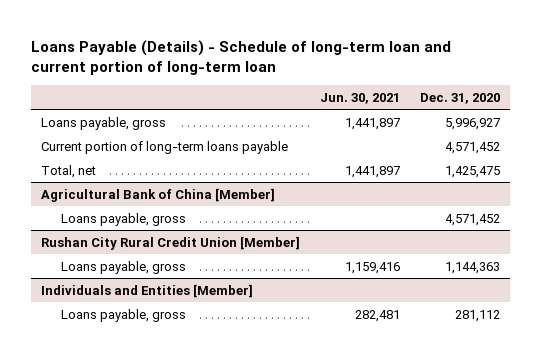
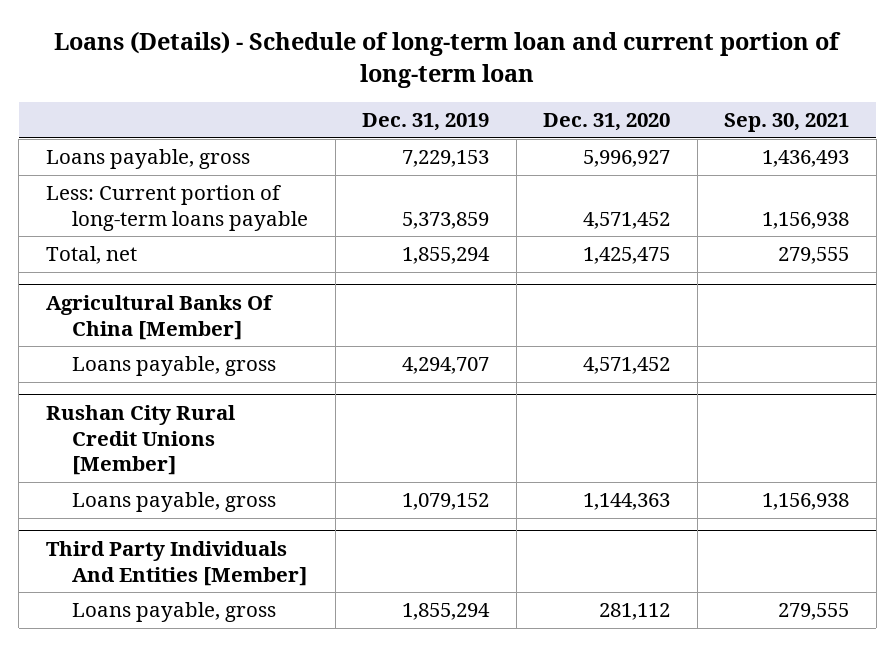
[31,39,452,76] Loans Payable (Details) - Schedule of long-term loan and current portion of long-term loan -> [54,31,842,88] Loans (Details) - Schedule of long-term loan and current portion of long-term loan
[320,93,401,105] Jun. 30, 2021 -> none
none -> [362,113,490,132] Dec. 31, 2019
none -> [724,113,850,133] Sep. 30, 2021
[41,140,289,154] Current portion of long-term loans payable -> [45,185,309,231] Less: Current portion of long-term loans payable
[41,187,276,202] Agricultural Bank of China [Member] -> [45,294,273,340] Agricultural Banks Of China [Member]
[41,235,301,250] Rushan City Rural Credit Union [Member] -> [45,404,235,476] Rushan City Rural Credit Unions [Member]
[41,283,254,298] Individuals and Entities [Member] -> [45,540,308,586] Third Party Individuals And Entities [Member]

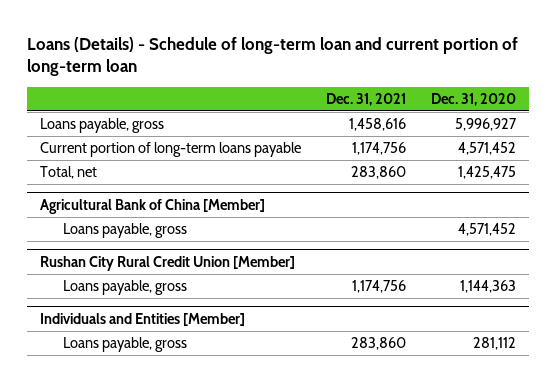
[362,113,490,132] Dec. 31, 2019 -> none
[724,113,850,133] Sep. 30, 2021 -> none
none -> [325,93,406,107] Dec. 31, 2021
[45,185,309,231] Less: Current portion of long-term loans payable -> [39,142,301,158] Current portion of long-term loans payable
[45,294,273,340] Agricultural Banks Of China [Member] -> [39,199,265,215] Agricultural Bank of China [Member]
[45,404,235,476] Rushan City Rural Credit Unions [Member] -> [39,256,295,272] Rushan City Rural Credit Union [Member]
[45,540,308,586] Third Party Individuals And Entities [Member] -> [39,313,245,327] Individuals and Entities [Member]

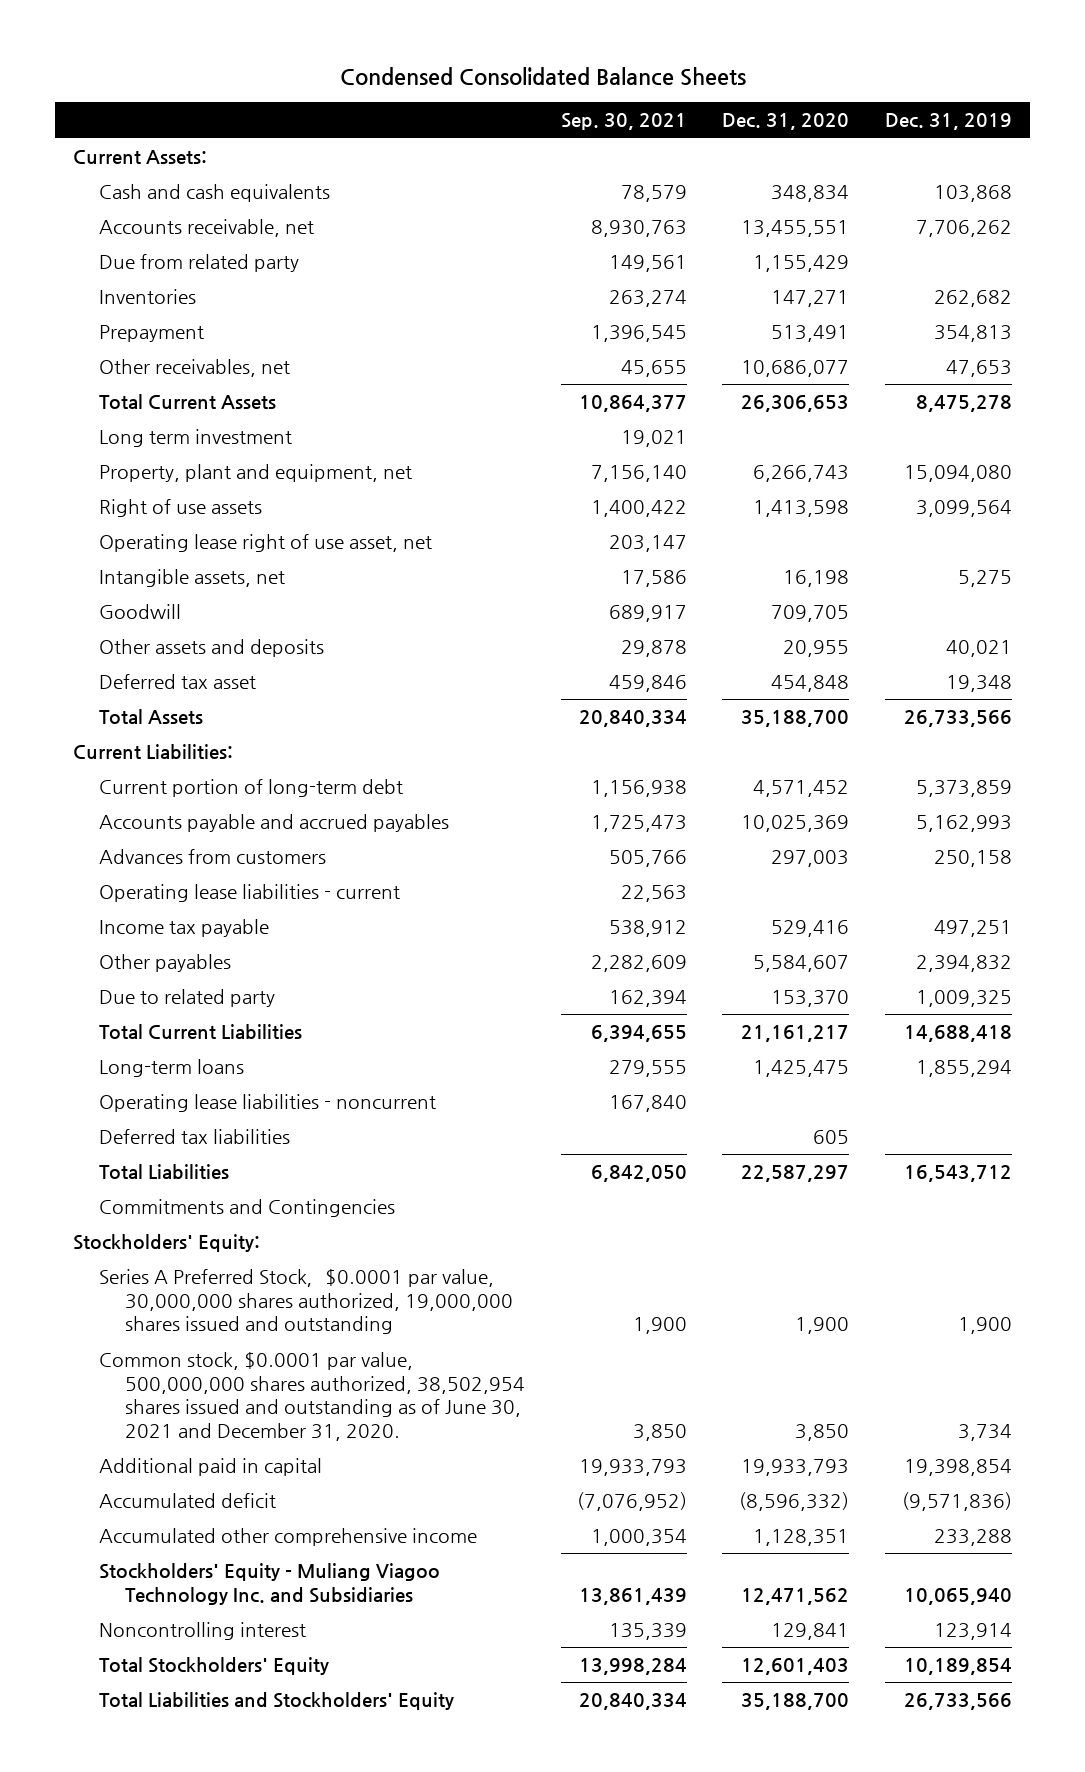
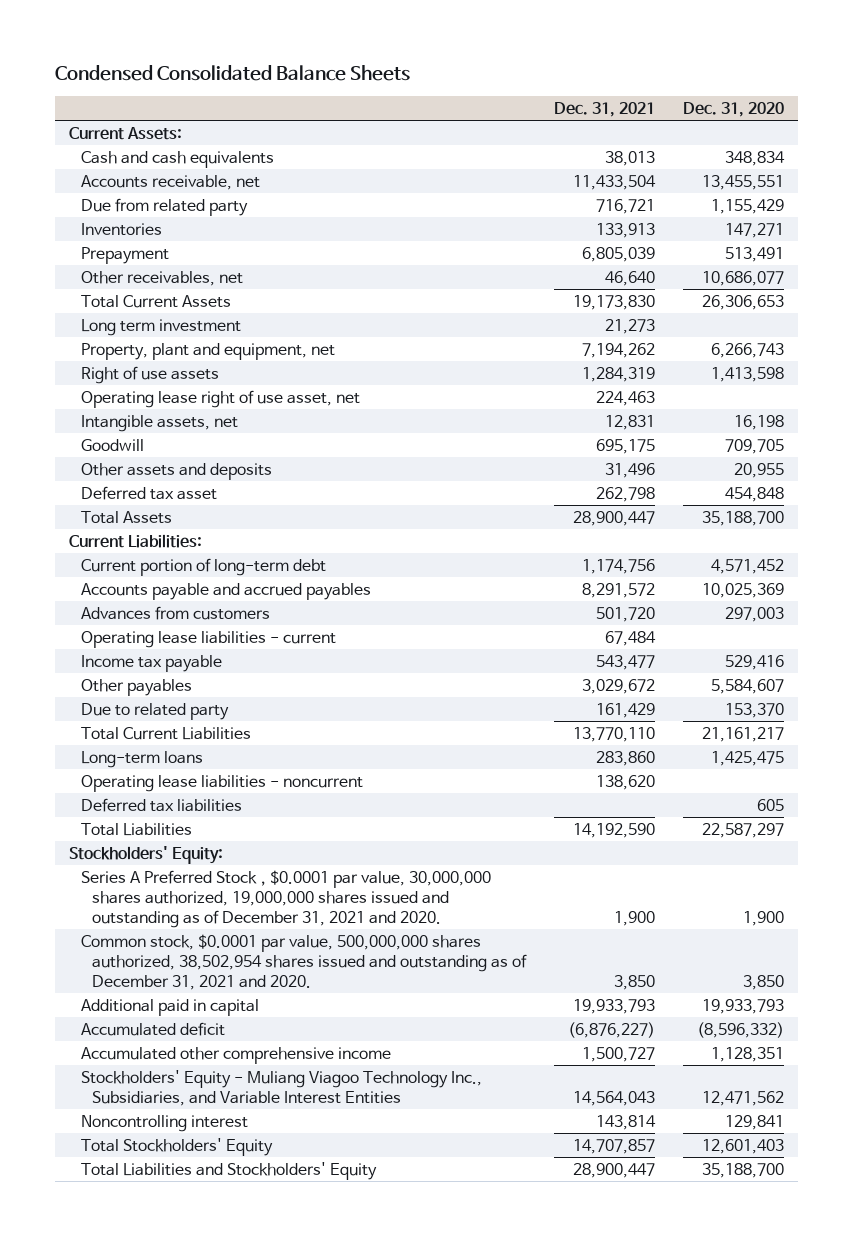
[560,113,687,131] Sep. 30, 2021 -> none
[885,113,1013,131] Dec. 31, 2019 -> none
none -> [554,101,656,117] Dec. 31, 2021
[98,1199,395,1218] Commitments and Contingencies -> none
[98,1269,513,1335] Series A Preferred Stock，$0.0001 par value, 30,000,000 shares authorized, 19,000,000 shares issued and outstanding -> [80,869,491,928] Series A Preferred Stock，$0.0001 par value, 30,000,000 shares authorized, 19,000,000 shares issued and outstanding as of December 31, 2021 and 2020.
[98,1352,525,1441] Common stock, $0.0001 par value, 500,000,000 shares authorized, 38,502,954 shares issued and outstanding as of June 30, 2021 and December 31, 2020. -> [80,933,528,990] Common stock, $0.0001 par value, 500,000,000 shares authorized, 38,502,954 shares issued and outstanding as of December 31, 2021 and 2020.
[98,1563,440,1605] Stockholders' Equity - Muliang Viagoo Technology Inc. and Subsidiaries -> [80,1069,482,1106] Stockholders' Equity - Muliang Viagoo Technology Inc., Subsidiaries, and Variable Interest Entities

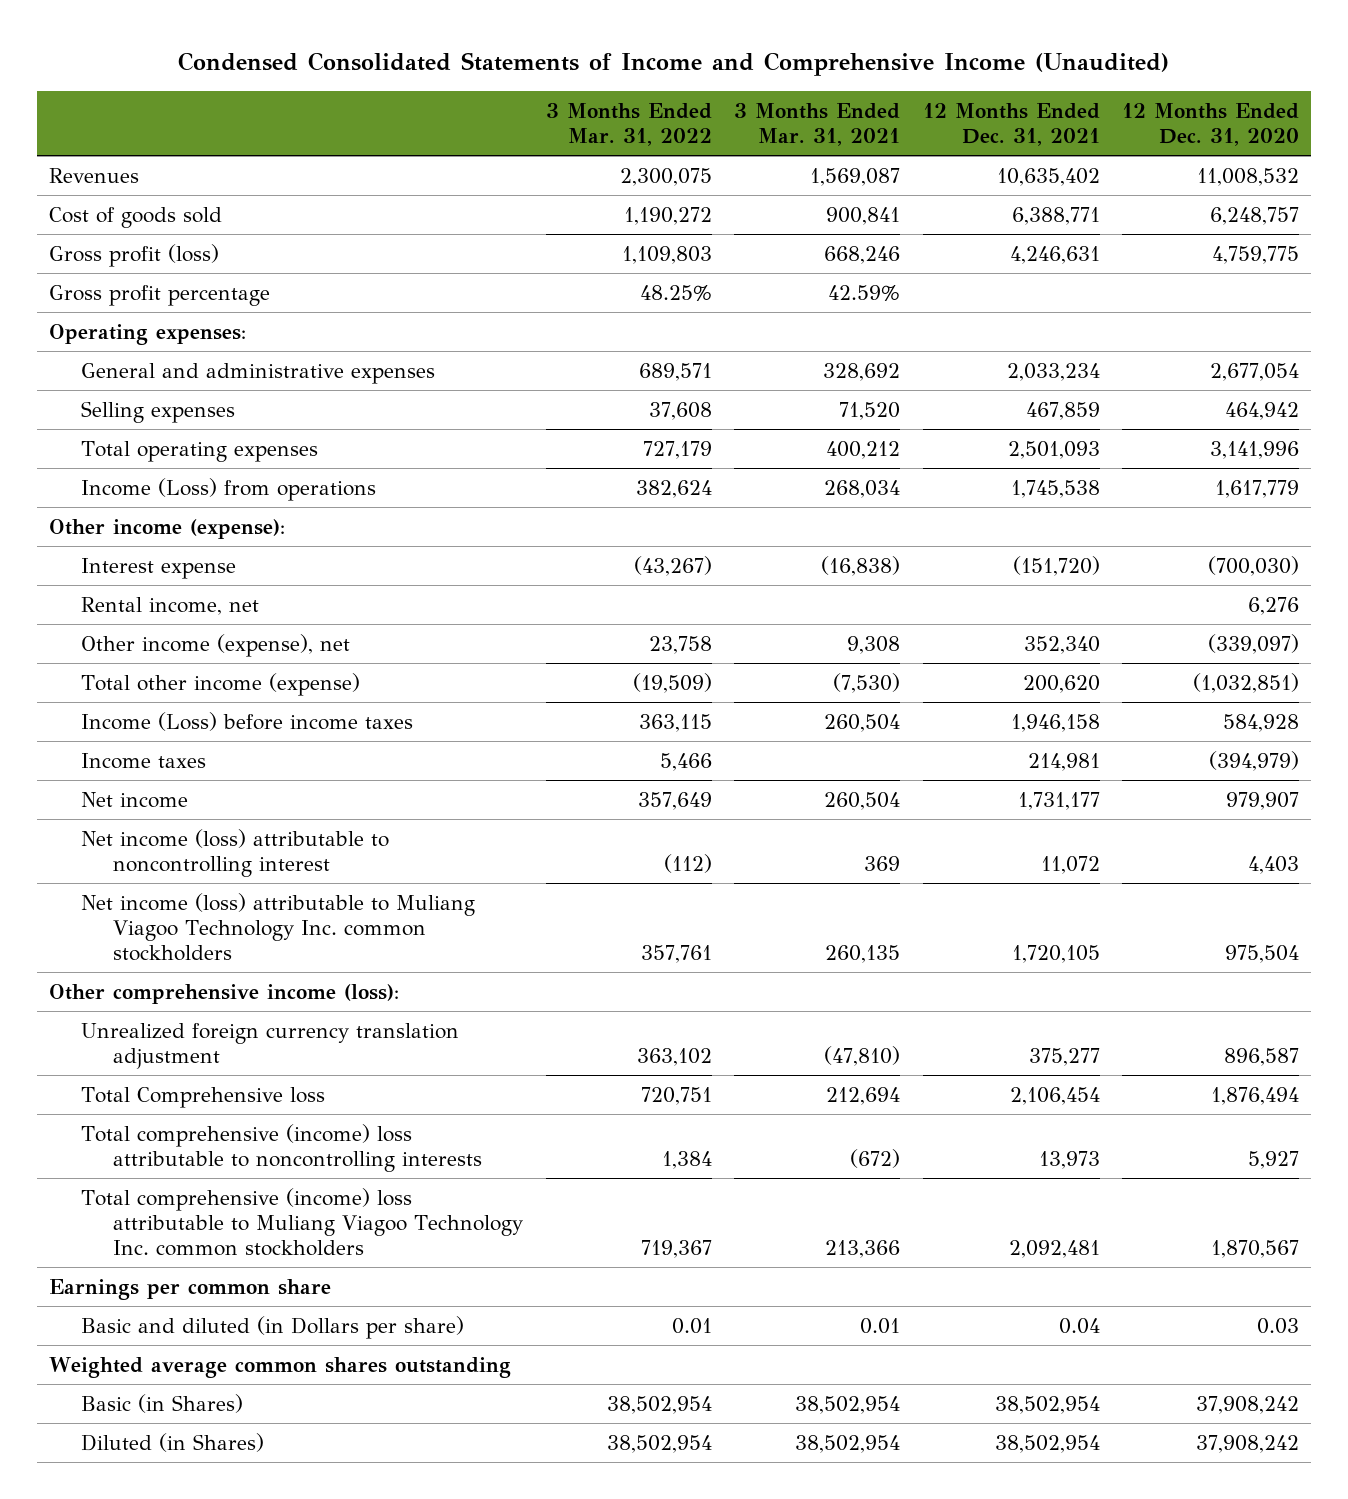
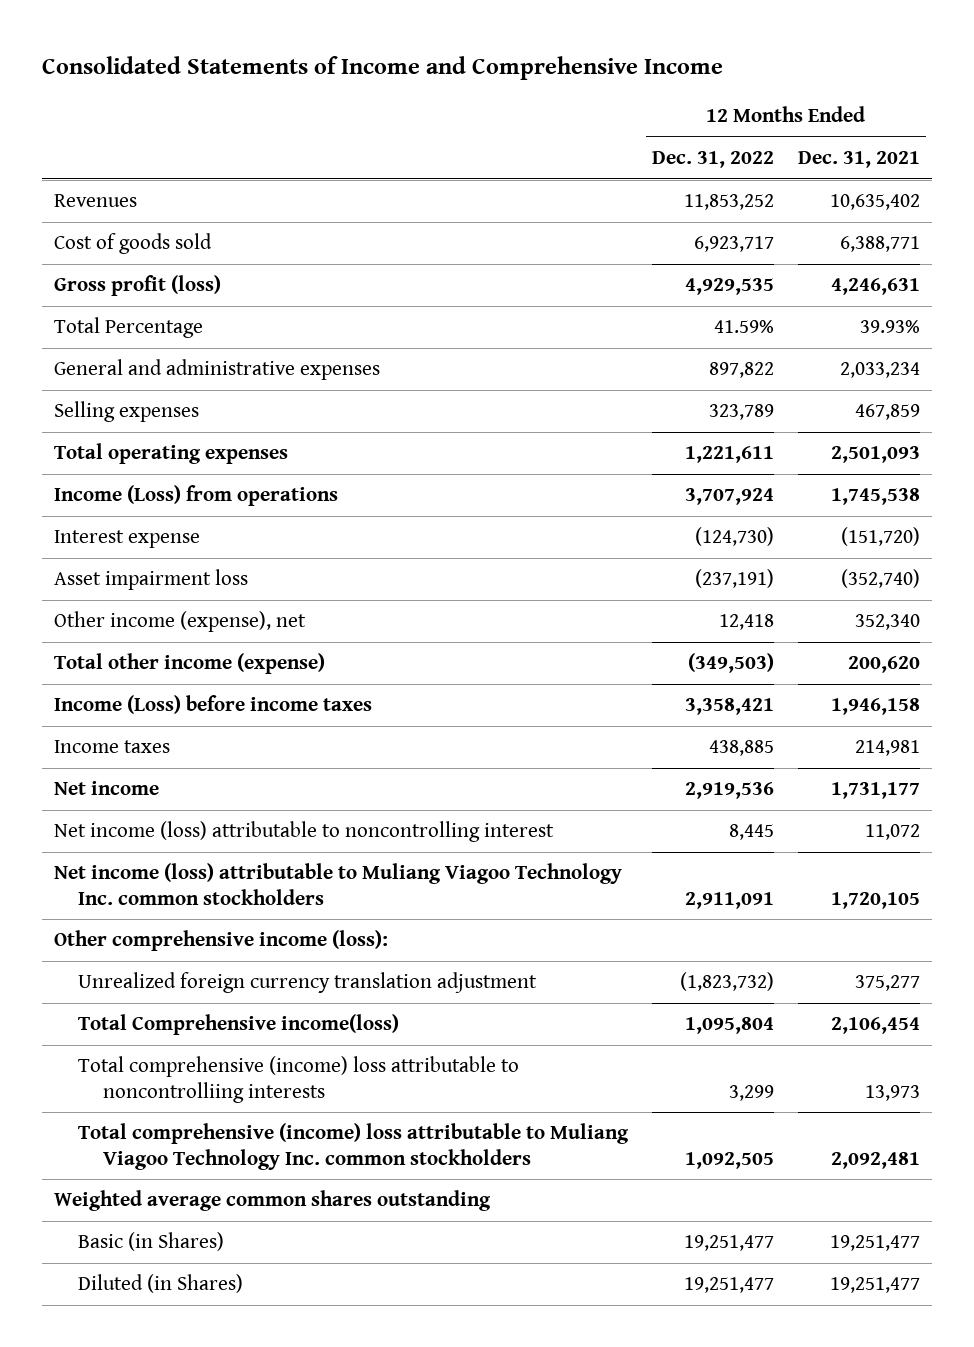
[177,51,1169,76] Condensed Consolidated Statements of Income and Comprehensive Income (Unaudited) -> [41,56,723,81] Consolidated Statements of Income and Comprehensive Income
[545,102,712,146] 3 Months Ended Mar. 31, 2022 -> none
[734,102,901,146] 3 Months Ended Mar. 31, 2021 -> none
[1122,102,1300,146] 12 Months Ended Dec. 31, 2020 -> none
none -> [652,151,775,169] Dec. 31, 2022
[48,284,270,306] Gross profit percentage -> none
[48,323,246,345] Operating expenses: -> none
none -> [53,317,203,339] Total Percentage
[48,518,285,539] Other income (expense): -> none
[80,596,259,615] Rental income, net -> none
none -> [53,569,248,591] Asset impairment loss
[80,1086,325,1108] Total Comprehensive loss -> [78,1014,400,1036] Total Comprehensive income(loss)
[80,1123,483,1172] Total comprehensive (income) loss attributable to noncontrolling interests -> [78,1056,520,1103] Total comprehensive (income) loss attributable to noncontrolliing interests
[48,1278,331,1300] Earnings per common share -> none
[80,1315,464,1339] Basic and diluted (in Dollars per share) -> none
[994,1395,1100,1414] 38,502,954 -> [830,1235,921,1252] 19,251,477
[994,1434,1100,1453] 38,502,954 -> [830,1277,921,1294] 19,251,477

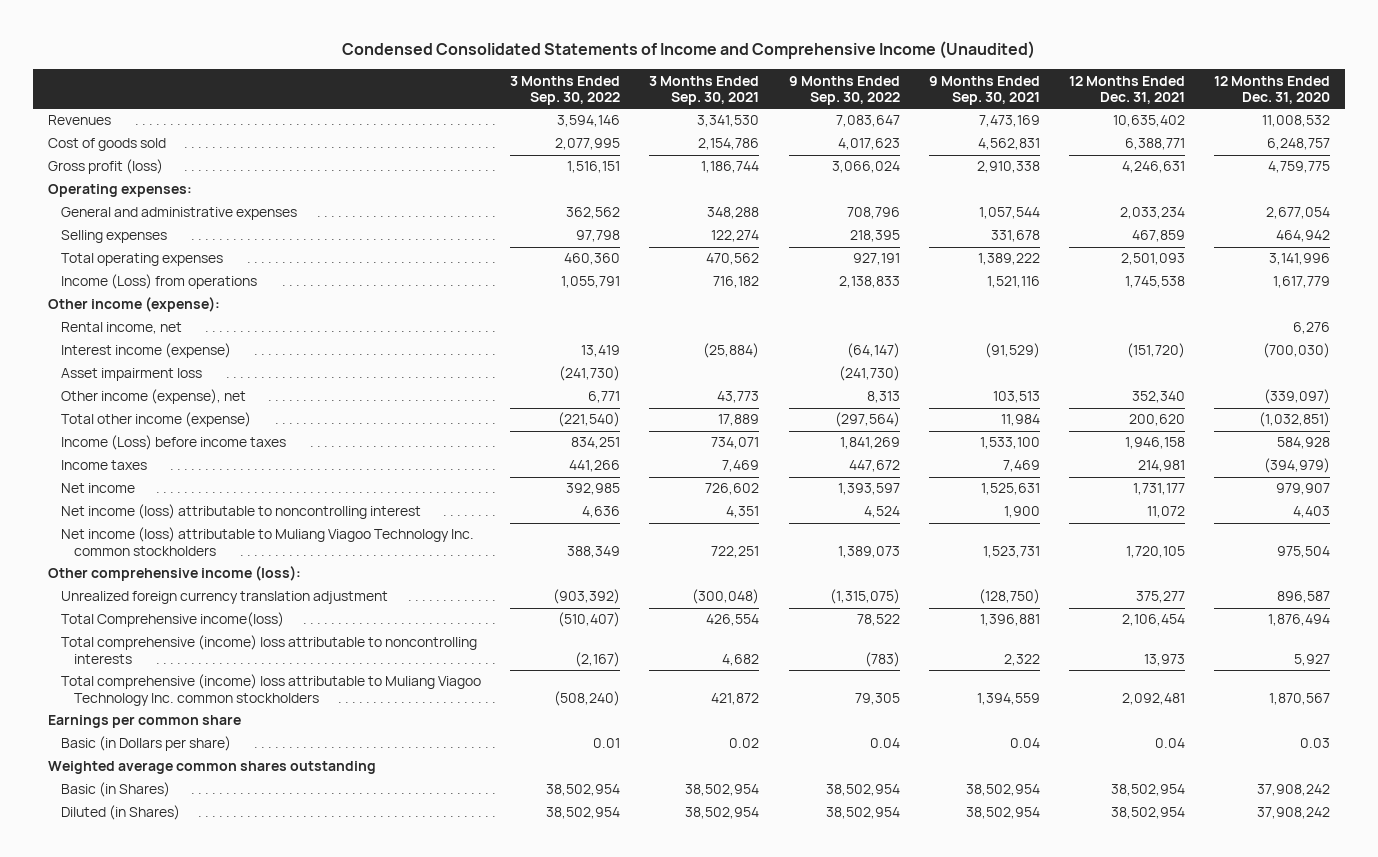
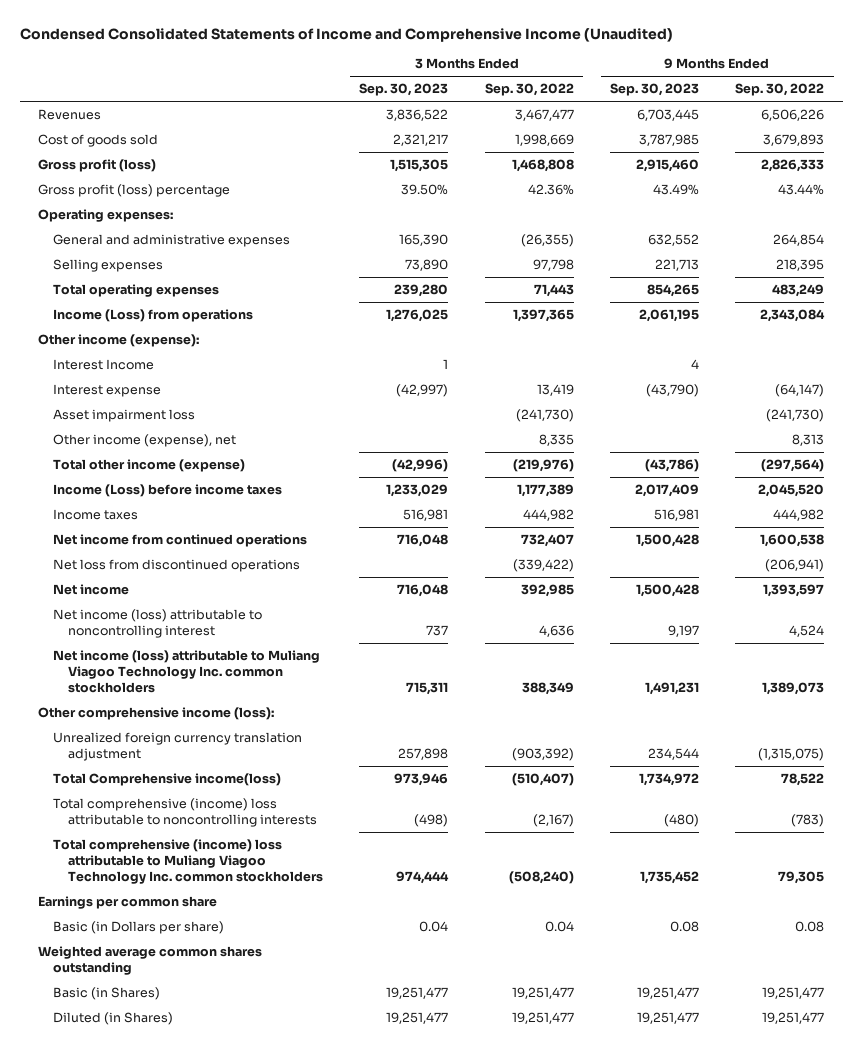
[649,75,760,106] 3 Months Ended Sep. 30, 2021 -> none
[928,75,1040,106] 9 Months Ended Sep. 30, 2021 -> none
[1069,75,1186,105] 12 Months Ended Dec. 31, 2021 -> none
[1214,75,1331,105] 12 Months Ended Dec. 31, 2020 -> none
none -> [359,83,449,97] Sep. 30, 2023
none -> [610,83,700,97] Sep. 30, 2023
[557,115,621,128] 3,594,146 -> [514,108,574,121] 3,467,477
[835,115,900,128] 7,083,647 -> [761,108,825,121] 6,506,226
[555,138,621,151] 2,077,995 -> [514,133,574,146] 1,998,669
[837,138,900,151] 4,017,623 -> [763,133,825,146] 3,679,893
[567,161,621,174] 1,516,151 -> [511,158,574,172] 1,468,808
[831,161,900,174] 3,066,024 -> [761,158,825,172] 2,826,333
none -> [38,183,231,197] Gross profit (loss) percentage
[566,207,621,220] 362,562 -> [520,233,574,247] (26,355)
[846,207,900,220] 708,796 -> [773,233,825,246] 264,854
[564,253,621,266] 460,360 -> [533,283,574,297] 71,443
[852,253,900,266] 927,191 -> [772,283,825,297] 483,249
[561,276,621,289] 1,055,791 -> [512,308,574,322] 1,397,365
[838,276,900,289] 2,138,833 -> [760,308,826,322] 2,343,084
[60,322,182,335] Rental income, net -> none
none -> [53,358,155,370] Interest Income
[60,343,231,359] Interest income (expense) -> [53,383,162,397] Interest expense
[588,391,621,404] 6,771 -> [538,433,574,446] 8,335
[558,412,621,428] (221,540) -> [512,458,574,472] (219,976)
[571,437,621,450] 834,251 -> [516,483,574,497] 1,177,389
[839,437,900,450] 1,841,269 -> [758,483,825,497] 2,045,520
[569,460,621,473] 441,266 -> [522,508,574,521] 444,982
[848,460,900,473] 447,672 -> [773,508,825,521] 444,982
none -> [53,533,308,547] Net income from continued operations
none -> [53,558,301,572] Net loss from discontinued operations
[593,738,621,749] 0.01 -> [544,920,574,932] 0.04
[869,738,900,749] 0.04 -> [795,920,825,932] 0.08
[546,784,621,797] 38,502,954 -> [511,986,574,999] 19,251,477
[825,784,900,797] 38,502,954 -> [762,986,825,999] 19,251,477
[546,807,621,820] 38,502,954 -> [511,1011,574,1024] 19,251,477
[825,807,900,820] 38,502,954 -> [762,1011,825,1024] 19,251,477

